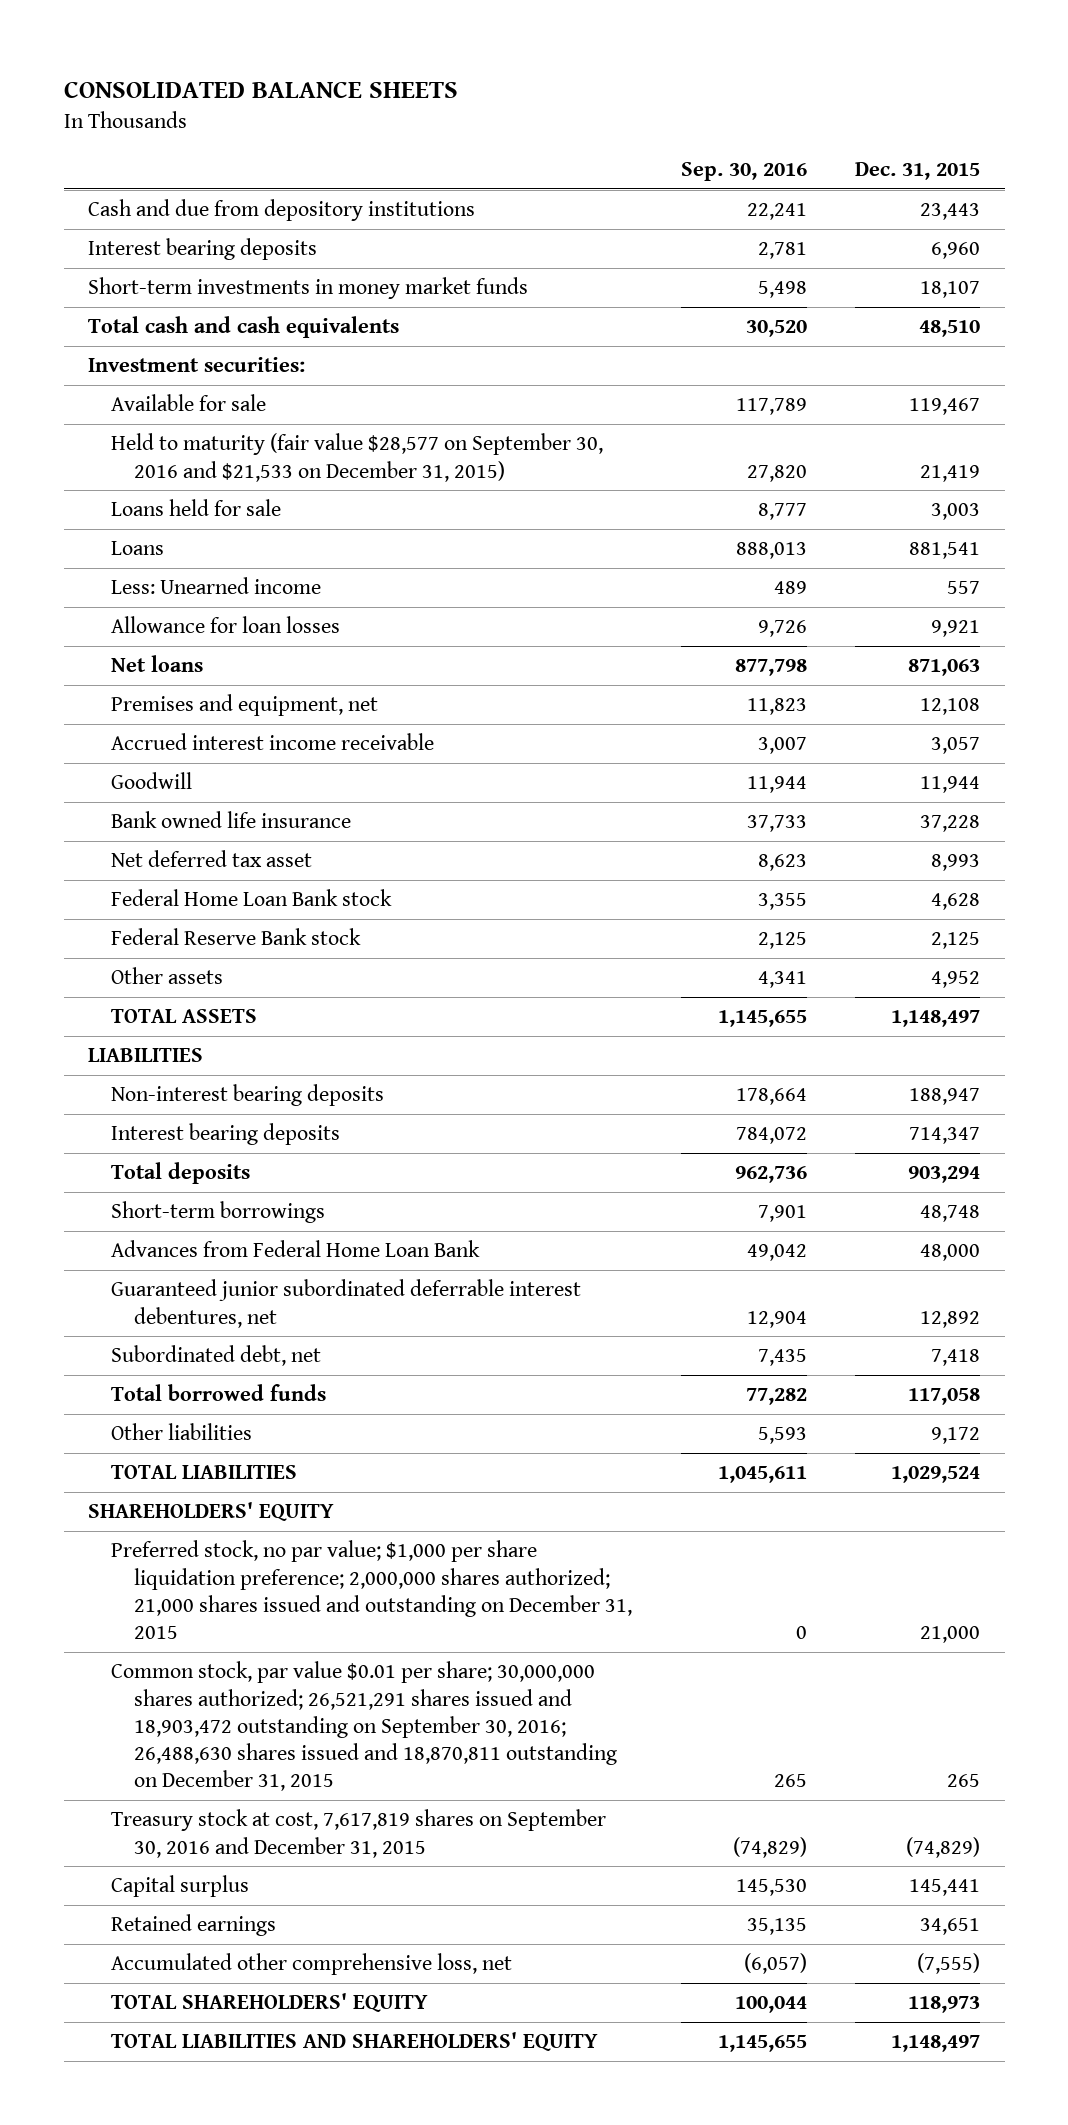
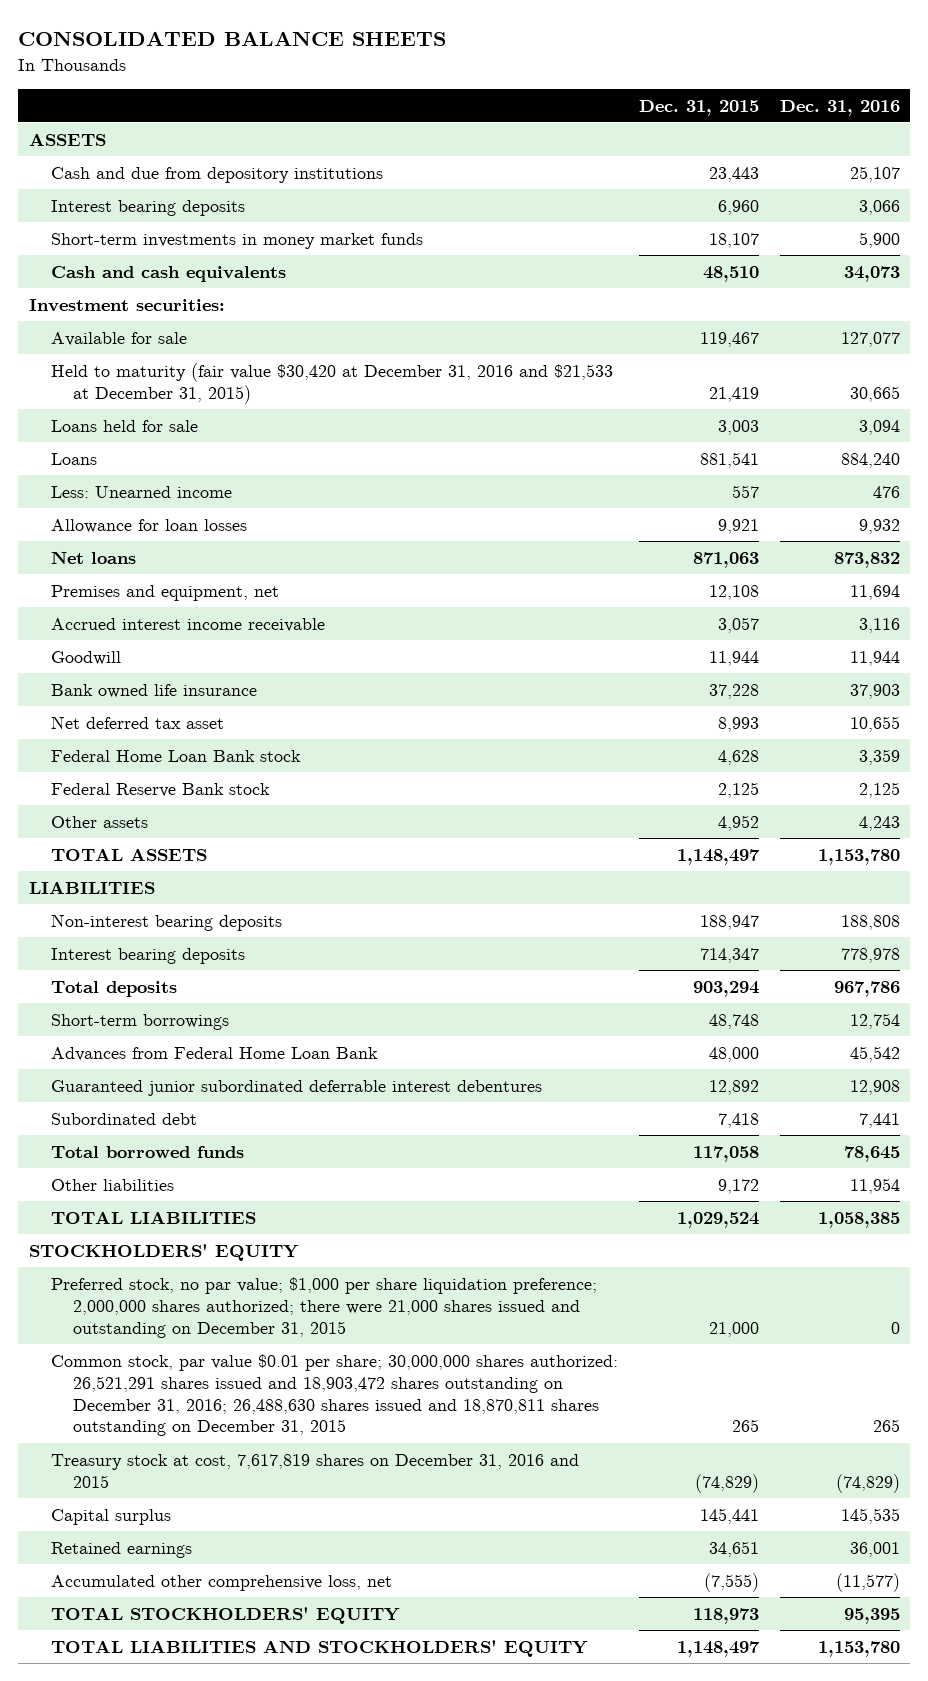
[680,162,807,182] Sep. 30, 2016 -> none
none -> [779,99,900,116] Dec. 31, 2016
none -> [28,132,106,146] ASSETS
[87,316,399,339] Total cash and cash equivalents -> [50,265,286,282] Cash and cash equivalents
[110,433,603,482] Held to maturity (fair value $28,577 on September 30, 2016 and $21,533 on December 31, 2015) -> [50,362,613,404] Held to maturity (fair value $30,420 at December 31, 2016 and $21,533 at December 31, 2015)
[110,1279,581,1328] Guaranteed junior subordinated deferrable interest debentures, net -> [50,1079,542,1096] Guaranteed junior subordinated deferrable interest debentures
[110,1345,321,1367] Subordinated debt, net -> [50,1112,197,1125] Subordinated debt
[87,1502,334,1522] SHAREHOLDERS' EQUITY -> [28,1243,299,1261] STOCKHOLDERS' EQUITY
[110,1540,633,1640] Preferred stock, no par value; $1,000 per share liquidation preference; 2,000,000 shares authorized; 21,000 shares issued and outstanding on December 31, 2015 -> [50,1276,597,1338] Preferred stock, no par value; $1,000 per share liquidation preference; 2,000,000 shares authorized; there were 21,000 shares issued and outstanding on December 31, 2015
[110,1661,618,1792] Common stock, par value $0.01 per share; 30,000,000 shares authorized; 26,521,291 shares issued and 18,903,472 outstanding on September 30, 2016; 26,488,630 shares issued and 18,870,811 outstanding on December 31, 2015 -> [50,1353,618,1437] Common stock, par value $0.01 per share; 30,000,000 shares authorized: 26,521,291 shares issued and 18,903,472 shares outstanding on December 31, 2016; 26,488,630 shares issued and 18,870,811 shares outstanding on December 31, 2015
[110,1809,606,1858] Treasury stock at cost, 7,617,819 shares on September 30, 2016 and December 31, 2015 -> [50,1453,579,1488] Treasury stock at cost, 7,617,819 shares on December 31, 2016 and 2015
[110,1993,428,2013] TOTAL SHAREHOLDERS' EQUITY -> [50,1606,400,1624] TOTAL STOCKHOLDERS' EQUITY
[110,2032,598,2052] TOTAL LIABILITIES AND SHAREHOLDERS' EQUITY -> [50,1639,588,1657] TOTAL LIABILITIES AND STOCKHOLDERS' EQUITY

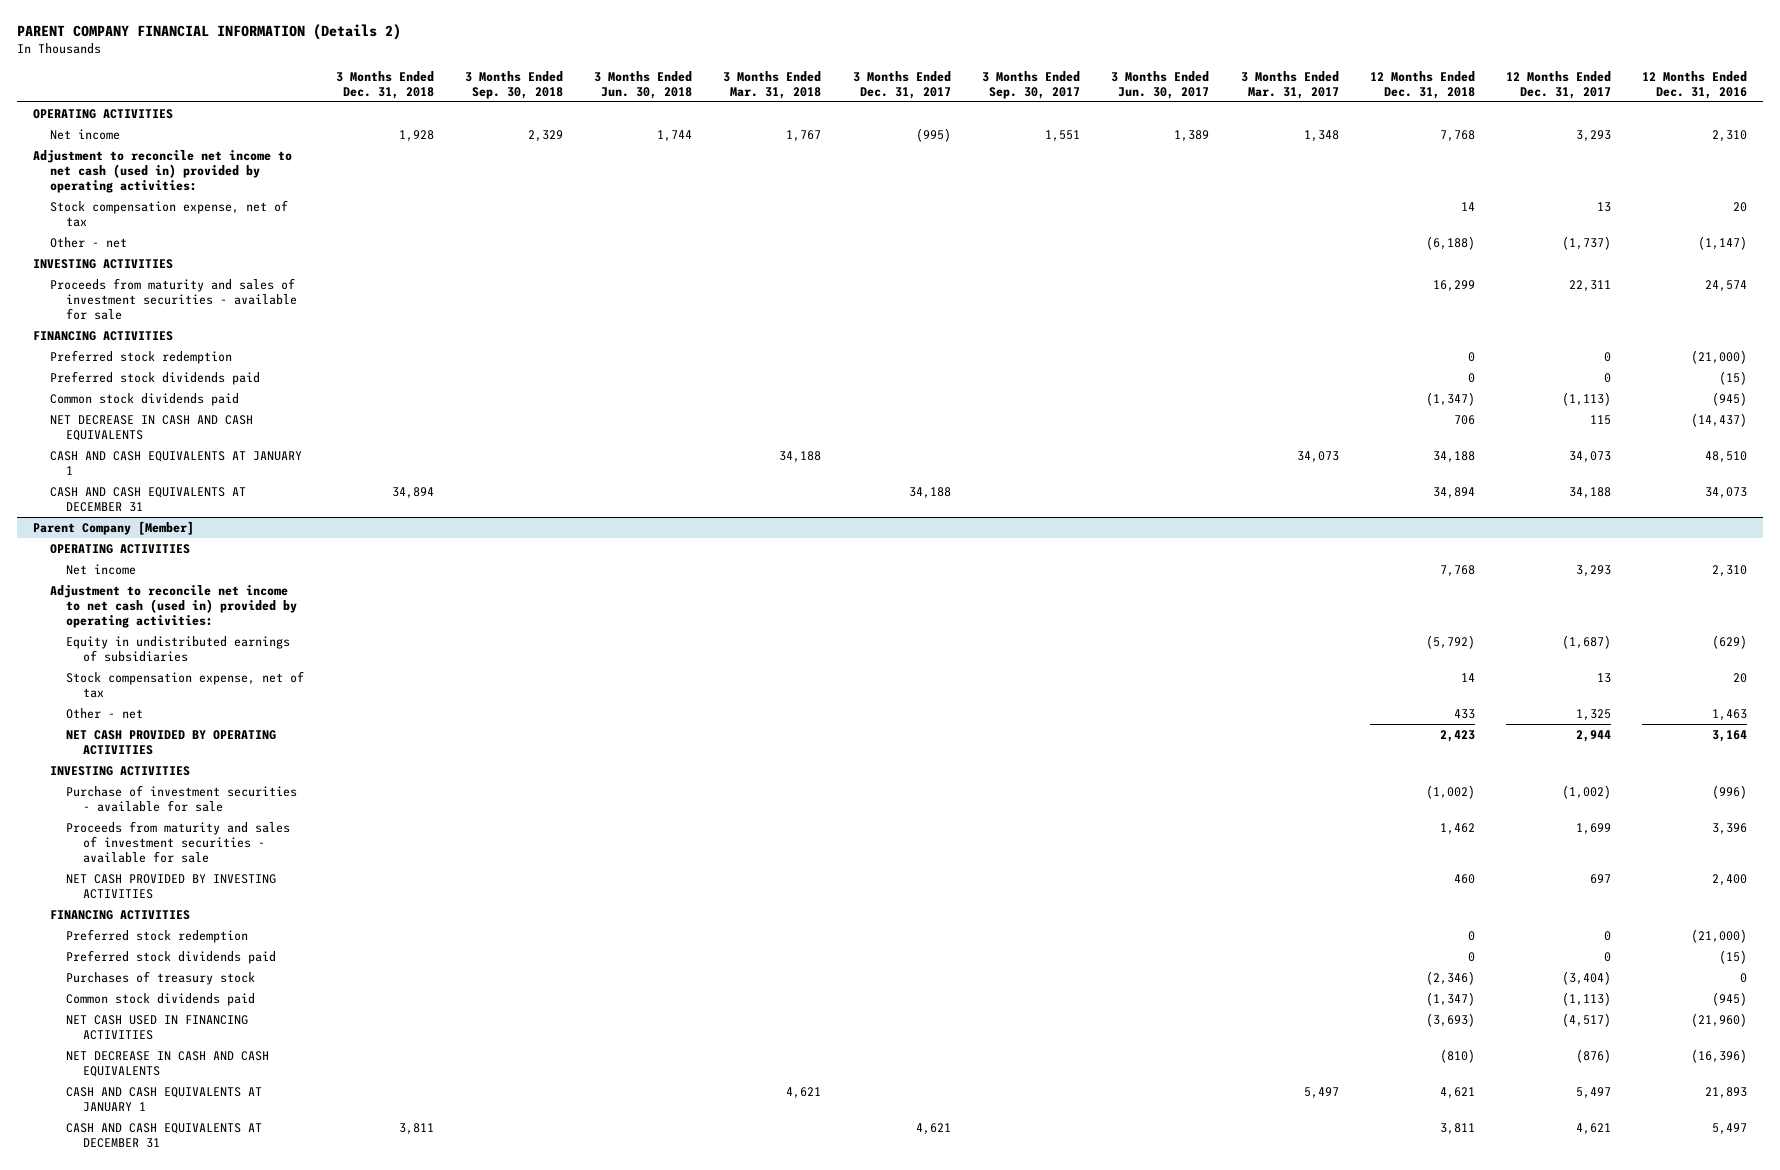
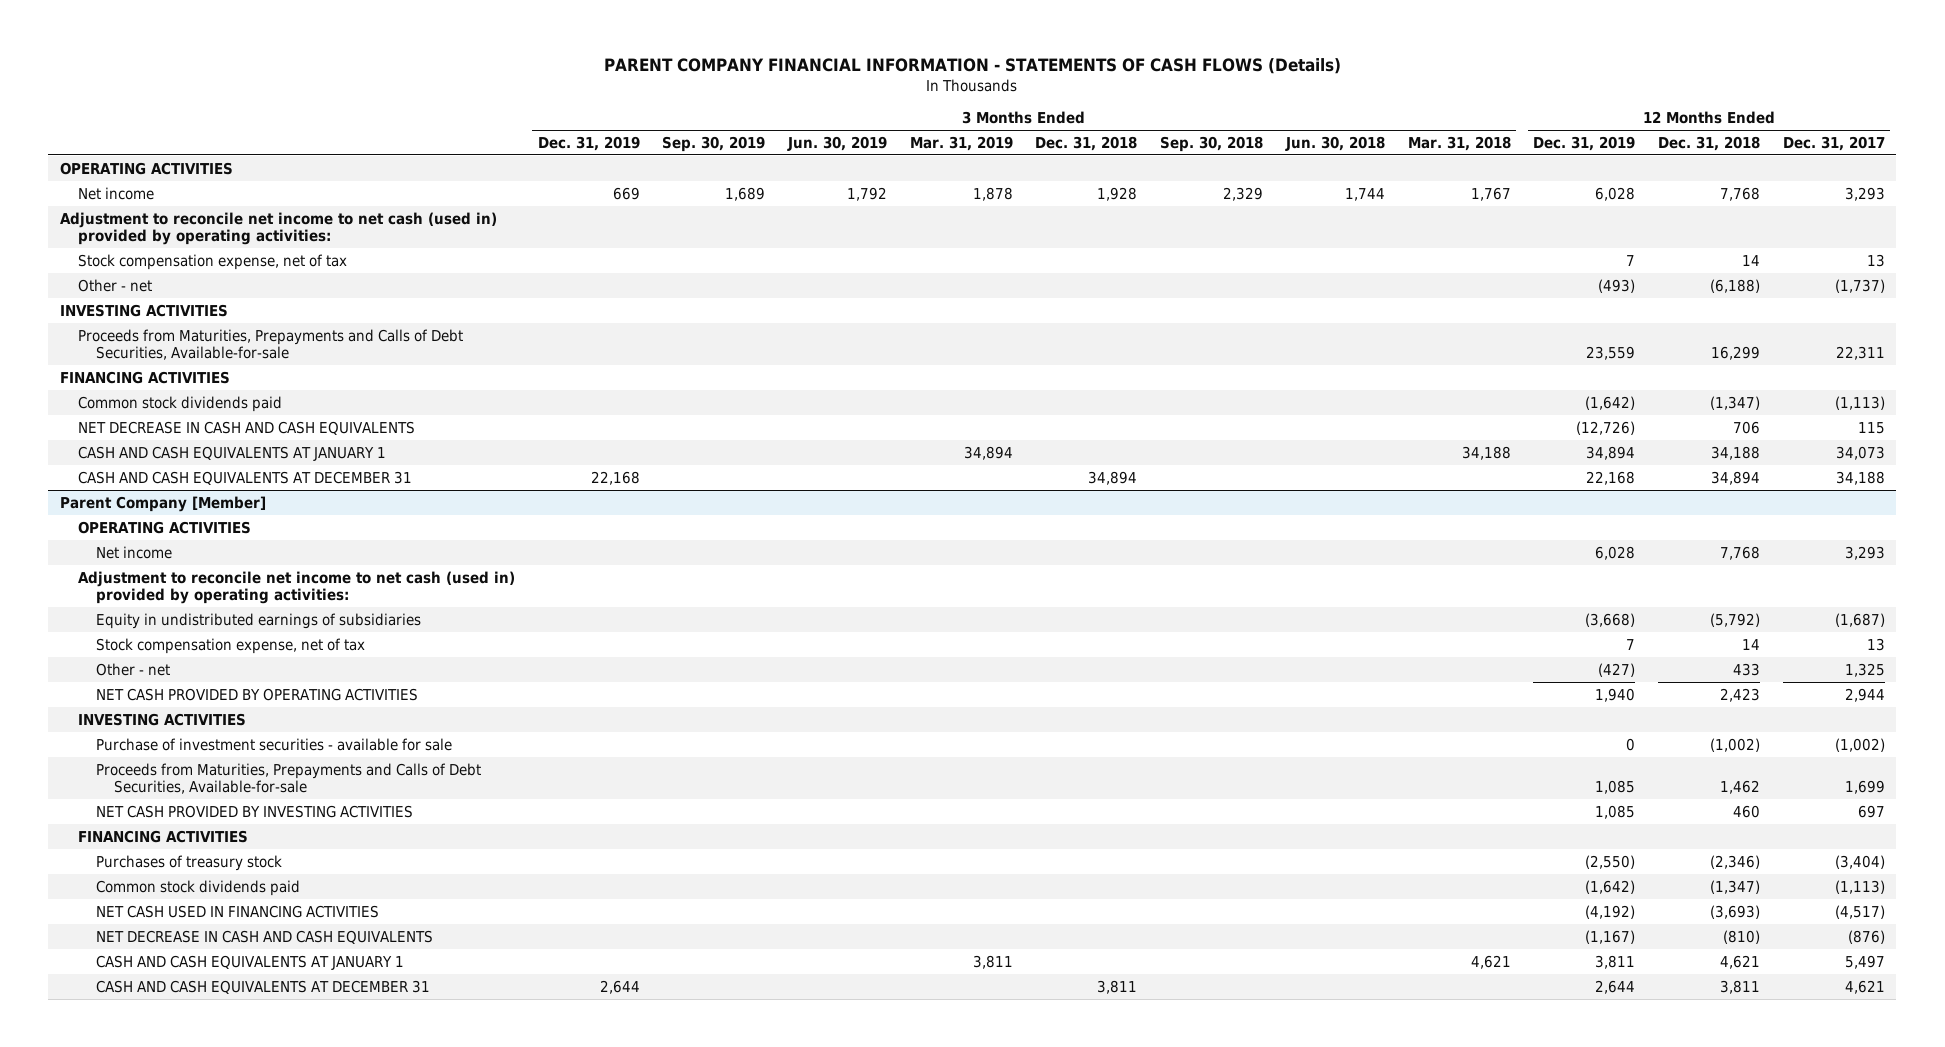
[17,24,402,41] PARENT COMPANY FINANCIAL INFORMATION (Details 2) -> [604,58,1342,75] PARENT COMPANY FINANCIAL INFORMATION - STATEMENTS OF CASH FLOWS (Details)
[852,70,951,99] 3 Months Ended Dec. 31, 2017 -> none
[981,70,1080,99] 3 Months Ended Sep. 30, 2017 -> none
[1111,70,1210,99] 3 Months Ended Jun. 30, 2017 -> none
[1240,70,1339,99] 3 Months Ended Mar. 31, 2017 -> none
[1642,70,1748,99] 12 Months Ended Dec. 31, 2016 -> none
none -> [537,135,640,151] Dec. 31, 2019
none -> [662,135,766,152] Sep. 30, 2019
none -> [787,135,888,151] Jun. 30, 2019
none -> [909,135,1013,151] Mar. 31, 2019
none -> [1533,135,1636,151] Dec. 31, 2019
[49,277,298,320] Proceeds from maturity and sales of investment securities - available for sale -> [77,328,463,361] Proceeds from Maturities, Prepayments and Calls of Debt Securities, Available-for-sale
[49,349,232,364] Preferred stock redemption -> none
[49,370,260,385] Preferred stock dividends paid -> none
[66,820,291,863] Proceeds from maturity and sales of investment securities - available for sale -> [95,762,481,795] Proceeds from Maturities, Prepayments and Calls of Debt Securities, Available-for-sale
[66,928,249,943] Preferred stock redemption -> none
[66,949,277,964] Preferred stock dividends paid -> none

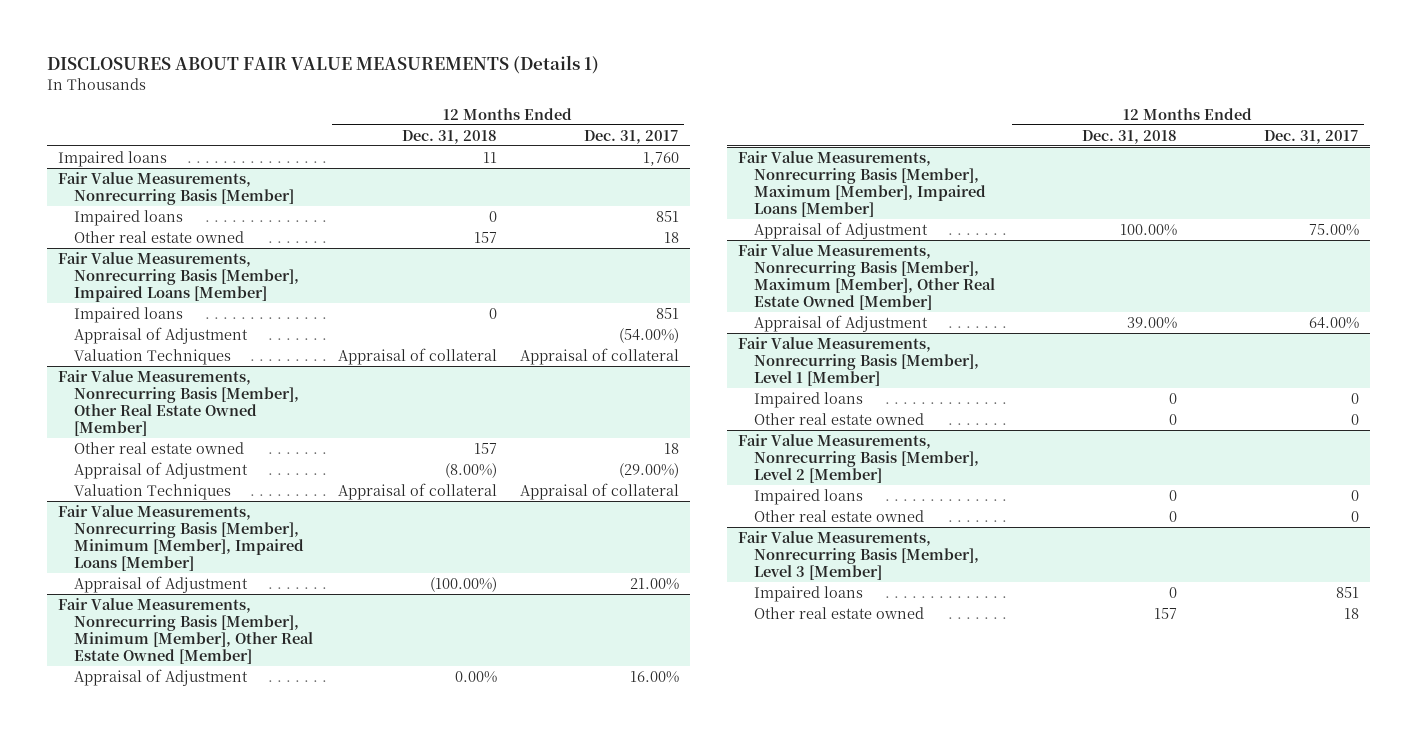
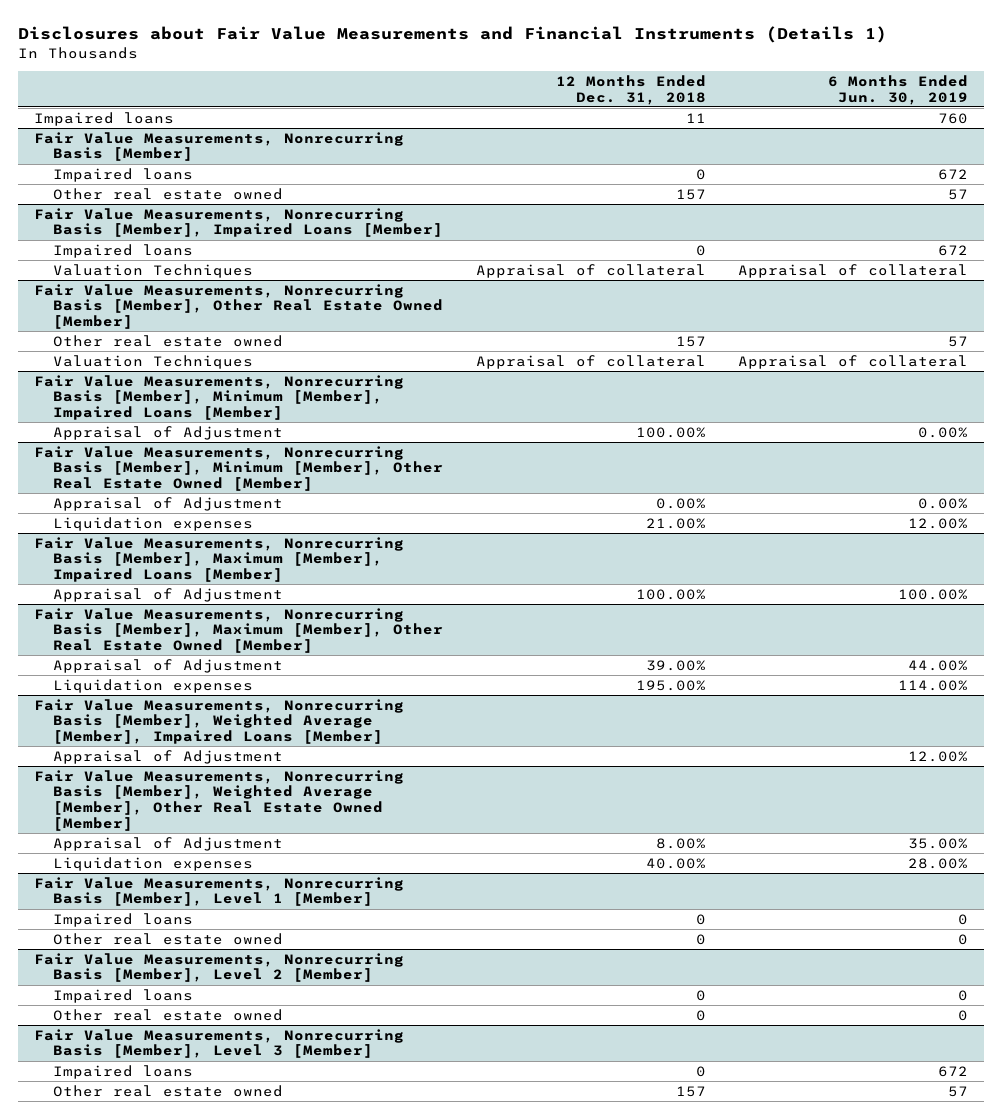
[46,54,599,74] DISCLOSURES ABOUT FAIR VALUE MEASUREMENTS (Details 1) -> [18,26,888,44] Disclosures about Fair Value Measurements and Financial Instruments (Details 1)
[583,129,679,144] Dec. 31, 2017 -> none
none -> [828,75,969,105] 6 Months Ended Jun. 30, 2019
[74,326,249,344] Appraisal of Adjustment -> none
[74,461,249,479] Appraisal of Adjustment -> none
[430,576,498,592] (100.00%) -> [635,426,706,438] 100.00%
none -> [53,516,254,531] Liquidation expenses
none -> [53,678,254,693] Liquidation expenses
none -> [34,698,405,745] Fair Value Measurements, Nonrecurring Basis [Member], Weighted Average [Member], Impaired Loans [Member]
none -> [53,749,284,764] Appraisal of Adjustment
none -> [34,769,405,831] Fair Value Measurements, Nonrecurring Basis [Member], Weighted Average [Member], Other Real Estate Owned [Member]
none -> [53,836,284,851] Appraisal of Adjustment
none -> [53,856,254,871] Liquidation expenses

